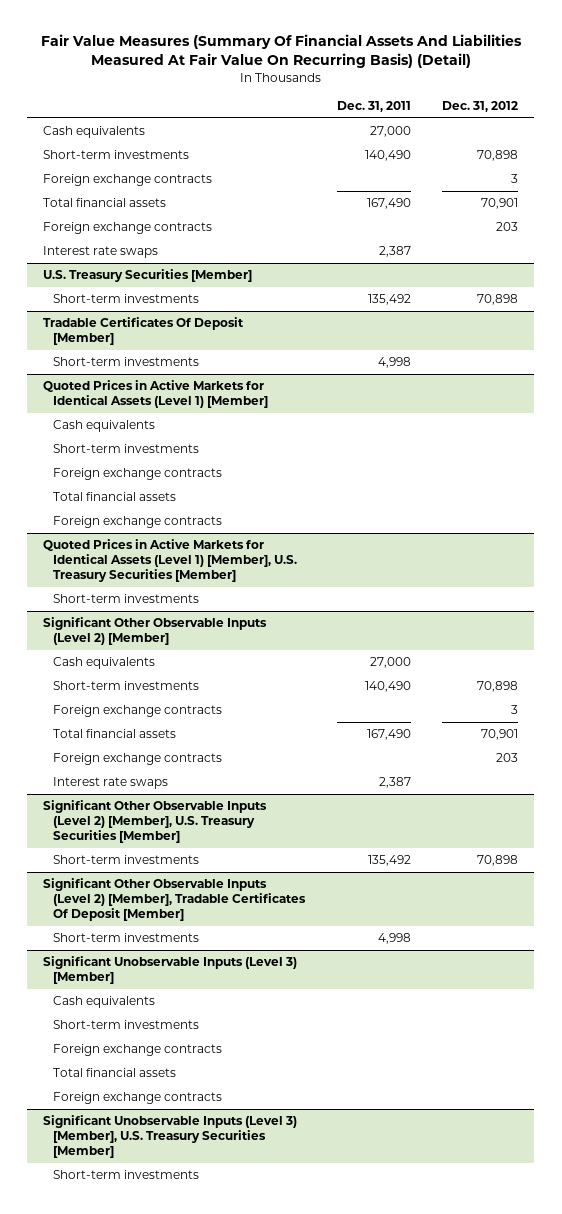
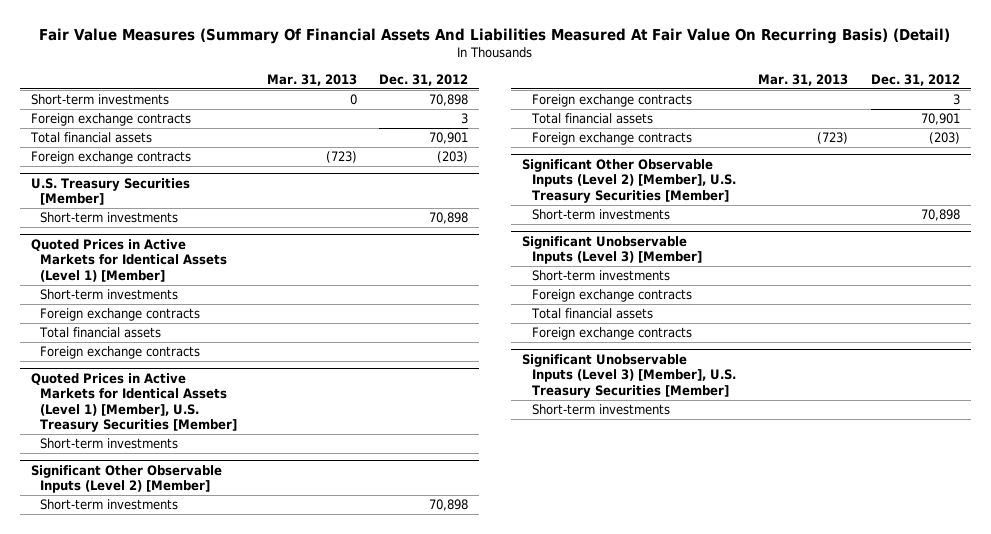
[336,100,411,112] Dec. 31, 2011 -> none
none -> [266,73,357,86] Mar. 31, 2013
[43,126,146,139] Cash equivalents -> none
[43,246,159,259] Interest rate swaps -> none
[496,222,519,232] 203 -> [437,151,469,164] (203)
[43,317,245,346] Tradable Certificates Of Deposit [Member] -> none
[52,357,199,367] Short-term investments -> none
[52,420,155,433] Cash equivalents -> none
[52,657,155,670] Cash equivalents -> none
[52,777,168,790] Interest rate swaps -> none
[496,753,519,763] 203 -> [928,132,960,145] (203)
[43,878,306,922] Significant Other Observable Inputs (Level 2) [Member], Tradable Certificates Of Deposit [Member] -> none
[52,933,199,943] Short-term investments -> none
[52,996,155,1009] Cash equivalents -> none

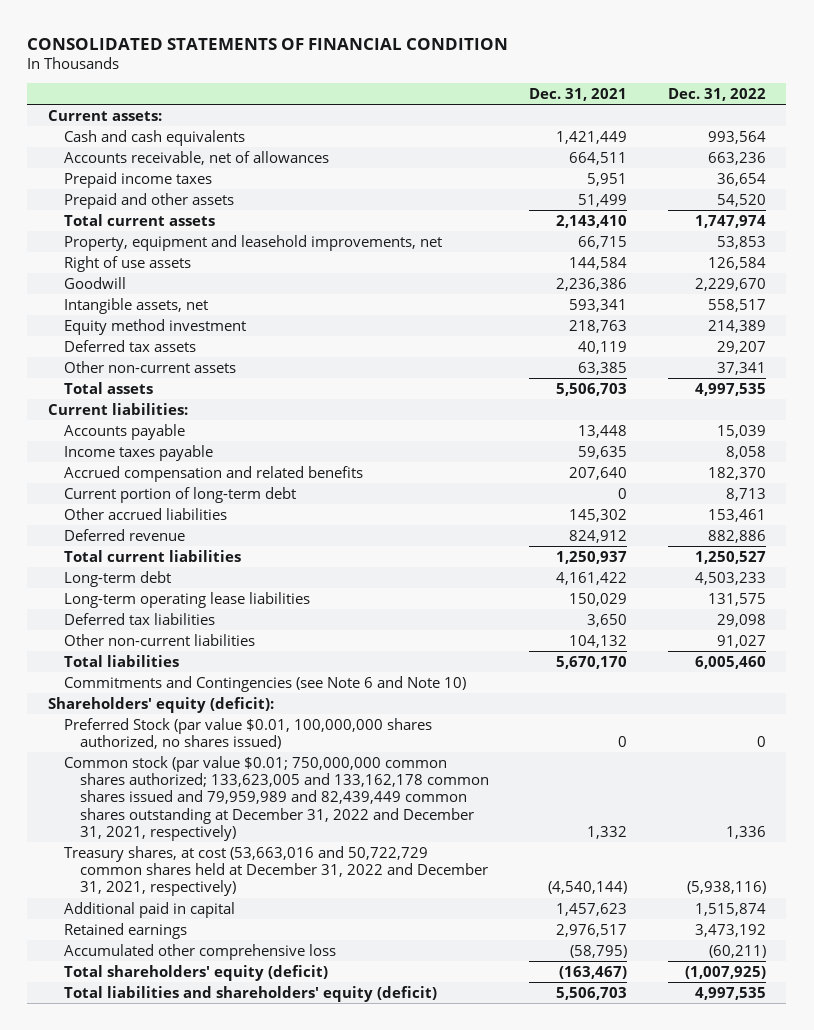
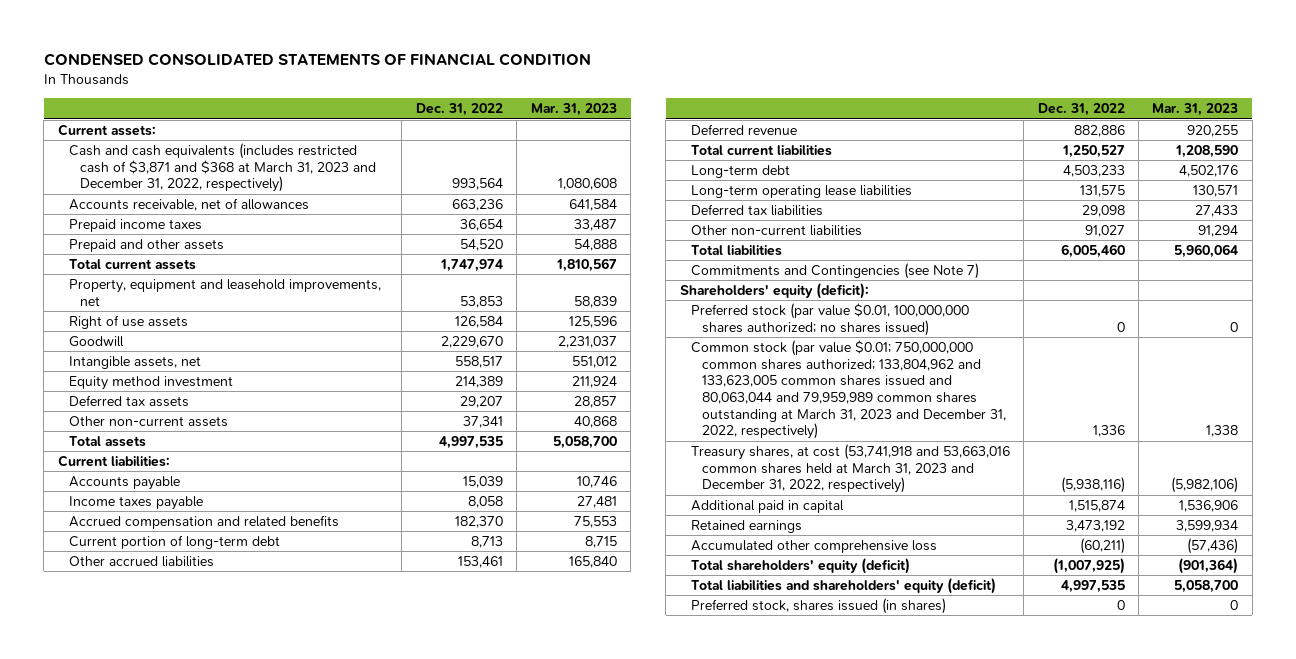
[27,37,509,50] CONSOLIDATED STATEMENTS OF FINANCIAL CONDITION -> [43,53,591,67] CONDENSED CONSOLIDATED STATEMENTS OF FINANCIAL CONDITION
[529,87,628,101] Dec. 31, 2021 -> none
none -> [530,103,617,117] Mar. 31, 2023
[63,129,245,146] Cash and cash equivalents -> [68,142,376,193] Cash and cash equivalents (includes restricted cash of $3,871 and $368 at March 31, 2023 and December 31, 2022, respectively)
[63,675,466,692] Commitments and Contingencies (see Note 6 and Note 10) -> [690,262,979,279] Commitments and Contingencies (see Note 7)
[63,717,432,749] Preferred Stock (par value $0.01, 100,000,000 shares authorized, no shares issued) -> [690,302,969,336] Preferred stock (par value $0.01, 100,000,000 shares authorized; no shares issued)
[63,755,489,841] Common stock (par value $0.01; 750,000,000 common shares authorized; 133,623,005 and 133,162,178 common shares issued and 79,959,989 and 82,439,449 common shares outstanding at December 31, 2022 and December 31, 2021, respectively) -> [690,339,1006,440] Common stock (par value $0.01; 750,000,000 common shares authorized; 133,804,962 and 133,623,005 common shares issued and 80,063,044 and 79,959,989 common shares outstanding at March 31, 2023 and December 31, 2022, respectively)
[63,845,488,897] Treasury shares, at cost (53,663,016 and 50,722,729 common shares held at December 31, 2022 and December 31, 2021, respectively) -> [690,443,1010,494] Treasury shares, at cost (53,741,918 and 53,663,016 common shares held at March 31, 2023 and December 31, 2022, respectively)
none -> [690,597,946,614] Preferred stock, shares issued (in shares)

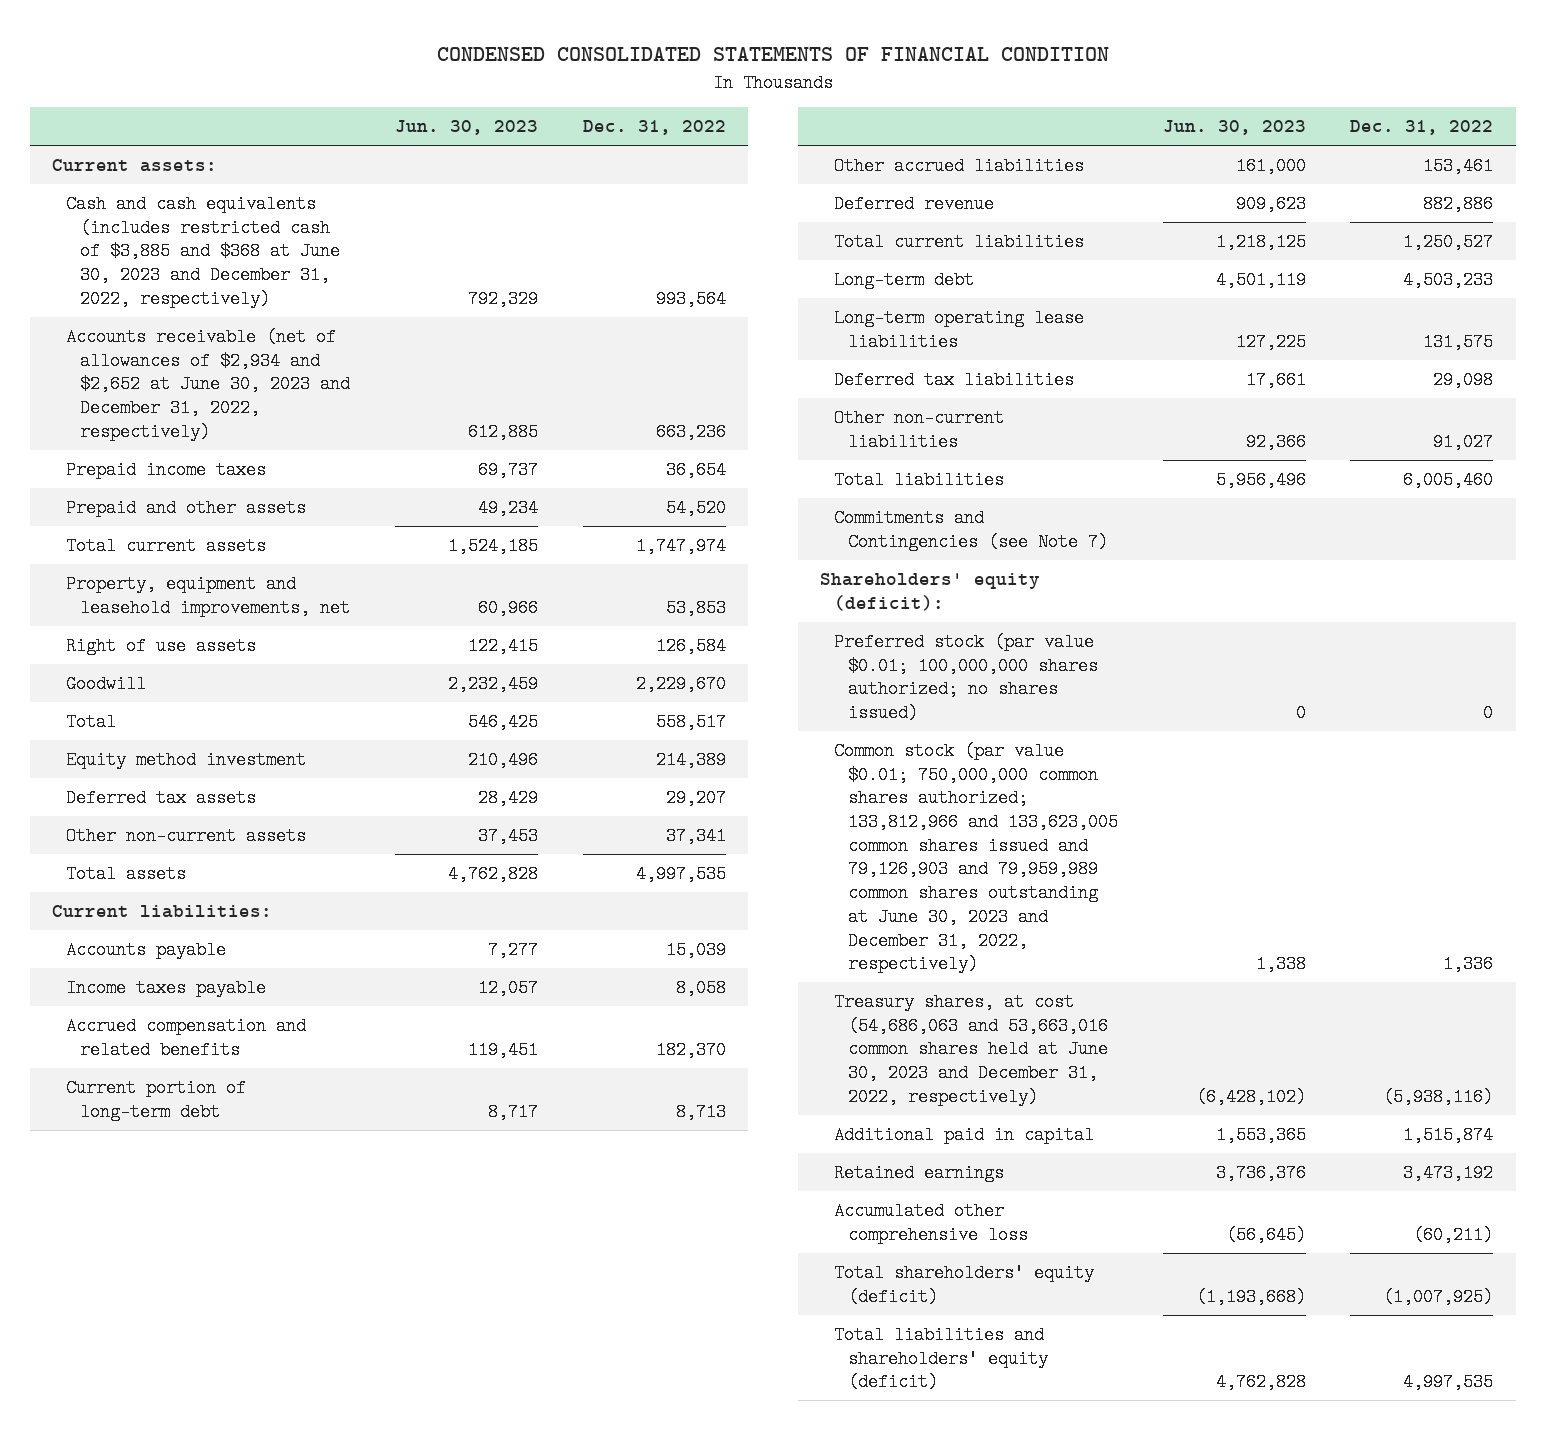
[530,103,617,117] Mar. 31, 2023 -> none
none -> [394,120,538,136] Jun. 30, 2023
[68,142,376,193] Cash and cash equivalents (includes restricted cash of $3,871 and $368 at March 31, 2023 and December 31, 2022, respectively) -> [66,195,341,308] Cash and cash equivalents (includes restricted cash of $3,885 and $368 at June 30, 2023 and December 31, 2022, respectively)
[68,197,309,211] Accounts receivable, net of allowances -> [66,328,351,441] Accounts receivable (net of allowances of $2,934 and $2,652 at June 30, 2023 and December 31, 2022, respectively)
[68,355,201,369] Intangible assets, net -> [66,713,117,732] Total
[690,302,969,336] Preferred stock (par value $0.01, 100,000,000 shares authorized; no shares issued) -> [833,633,1098,723] Preferred stock (par value $0.01; 100,000,000 shares authorized; no shares issued)
[690,339,1006,440] Common stock (par value $0.01; 750,000,000 common shares authorized; 133,804,962 and 133,623,005 common shares issued and 80,063,044 and 79,959,989 common shares outstanding at March 31, 2023 and December 31, 2022, respectively) -> [833,742,1118,974] Common stock (par value $0.01; 750,000,000 common shares authorized; 133,812,966 and 133,623,005 common shares issued and 79,126,903 and 79,959,989 common shares outstanding at June 30, 2023 and December 31, 2022, respectively)
[690,443,1010,494] Treasury shares, at cost (53,741,918 and 53,663,016 common shares held at March 31, 2023 and December 31, 2022, respectively) -> [833,993,1108,1106] Treasury shares, at cost (54,686,063 and 53,663,016 common shares held at June 30, 2023 and December 31, 2022, respectively)
[690,597,946,614] Preferred stock, shares issued (in shares) -> none

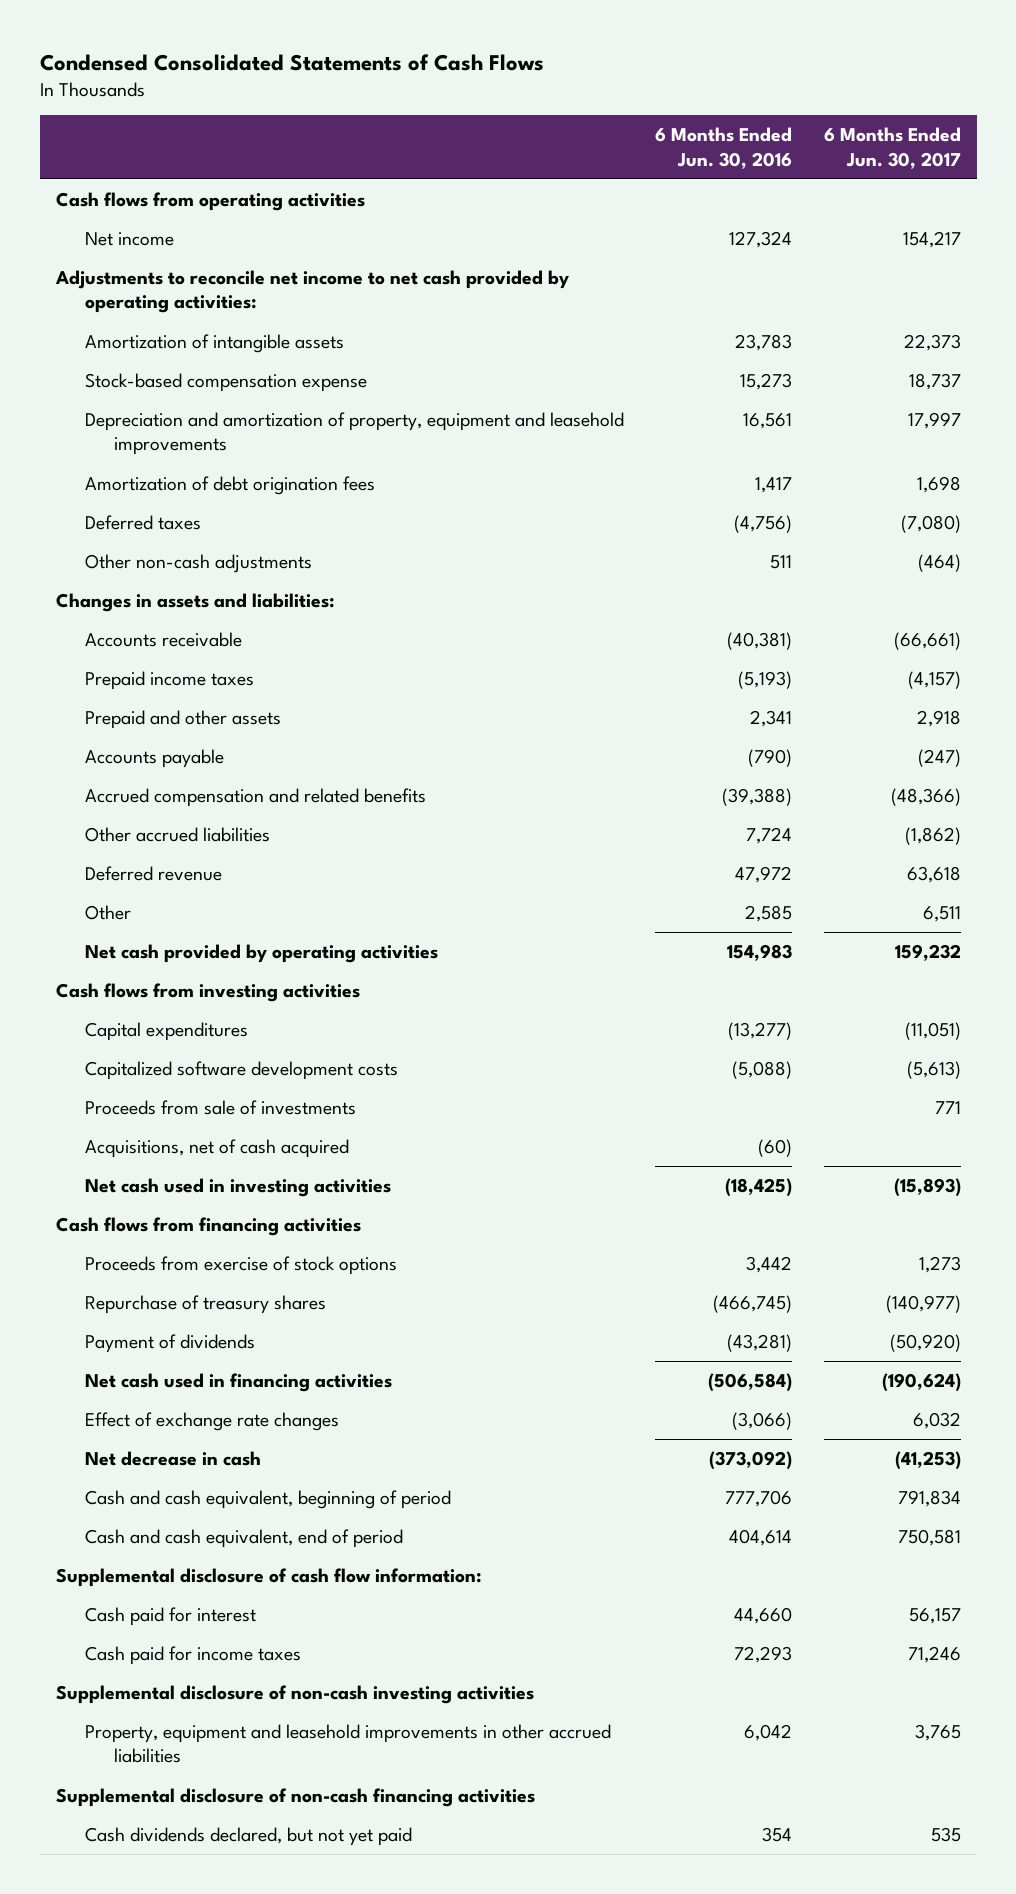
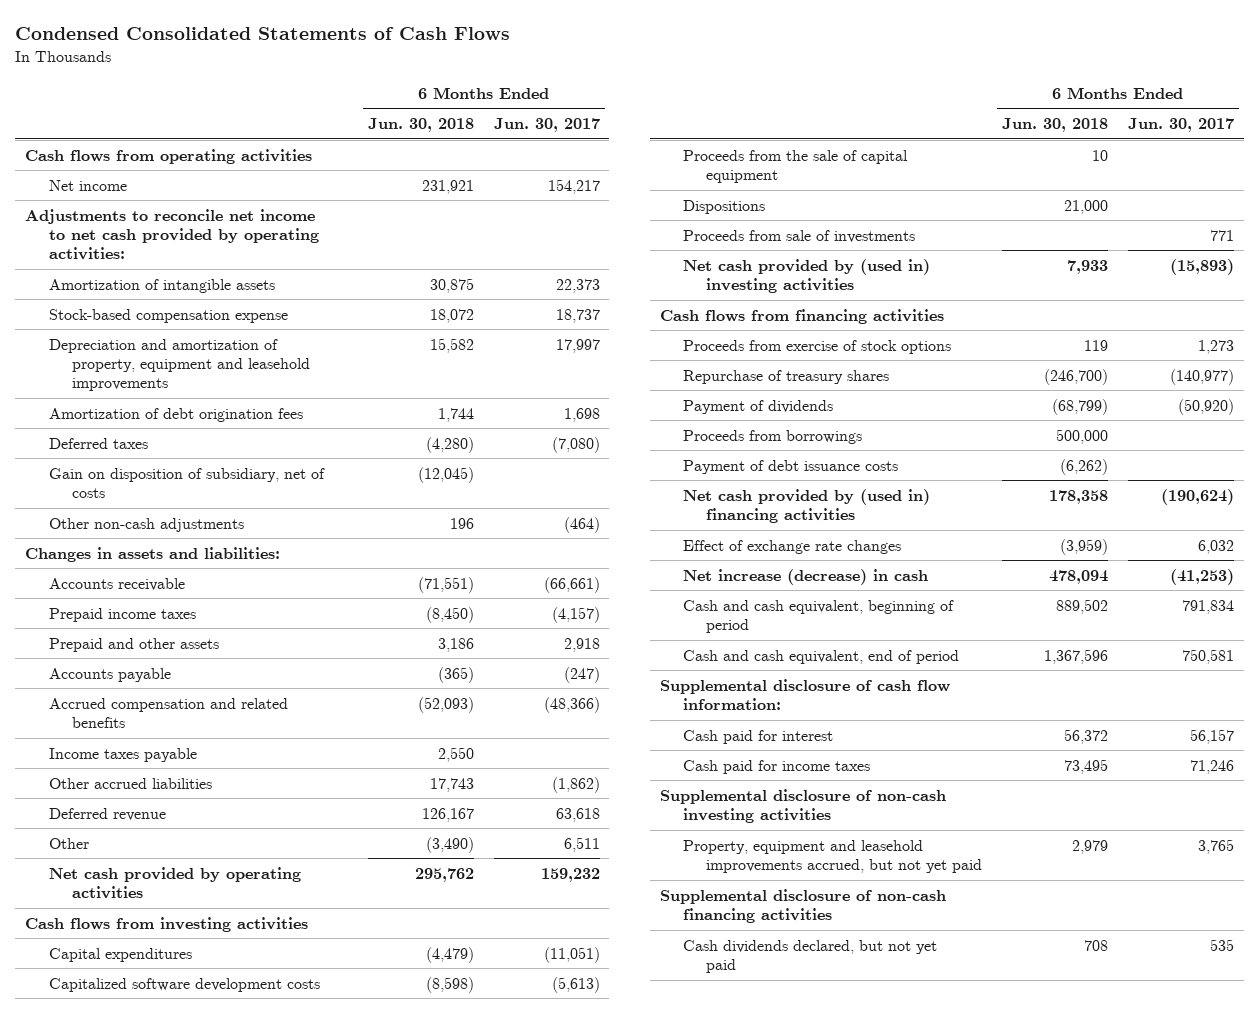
[655,127,793,169] 6 Months Ended Jun. 30, 2016 -> none
none -> [367,118,474,133] Jun. 30, 2018
none -> [48,467,325,498] Gain on disposition of subsidiary, net of costs
none -> [48,747,197,762] Income taxes payable
none -> [682,149,908,183] Proceeds from the sale of capital equipment
none -> [682,199,765,214] Dispositions
[84,1138,349,1158] Acquisitions, net of cash acquired -> none
[84,1177,391,1197] Net cash used in investing activities -> [682,258,930,293] Net cash provided by (used in) investing activities
none -> [682,429,862,444] Proceeds from borrowings
none -> [682,459,898,474] Payment of debt issuance costs
[84,1372,392,1392] Net cash used in financing activities -> [682,488,930,523] Net cash provided by (used in) financing activities
[84,1450,261,1466] Net decrease in cash -> [682,568,928,585] Net increase (decrease) in cash
[84,1723,611,1764] Property, equipment and leasehold improvements in other accrued liabilities -> [682,839,983,873] Property, equipment and leasehold improvements accrued, but not yet paid

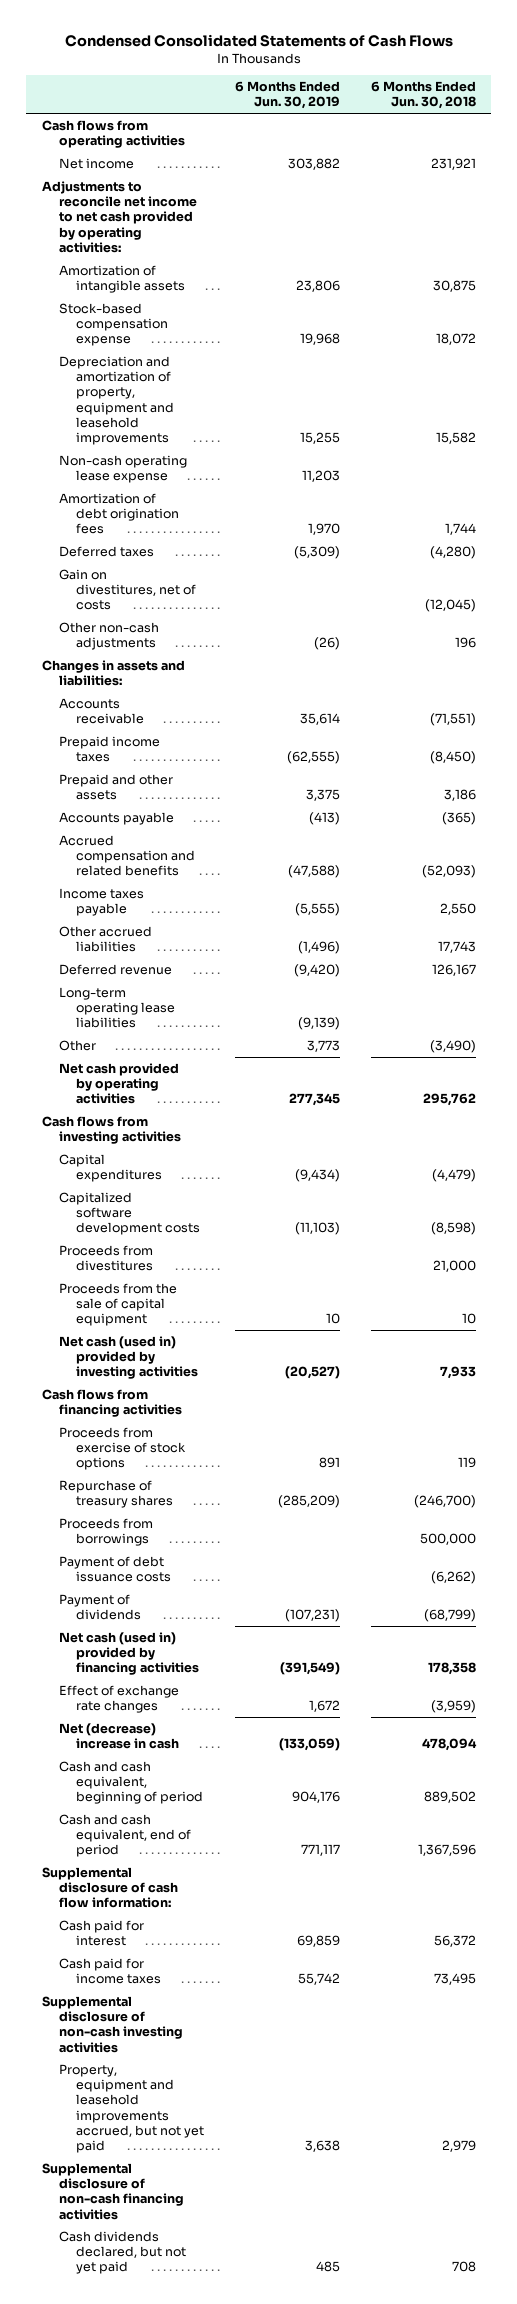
[493,118,600,133] Jun. 30, 2017 -> none
none -> [234,81,340,110] 6 Months Ended Jun. 30, 2019
none -> [58,454,187,484] Non-cash operating lease expense
[48,467,325,498] Gain on disposition of subsidiary, net of costs -> [58,568,197,611] Gain on divestitures, net of costs
none -> [58,986,176,1029] Long-term operating lease liabilities
none -> [58,1244,154,1272] Proceeds from divestitures
[682,199,765,214] Dispositions -> none
[682,229,915,243] Proceeds from sale of investments -> none
[682,258,930,293] Net cash provided by (used in) investing activities -> [58,1335,199,1380] Net cash (used in) provided by investing activities
[682,399,833,414] Payment of dividends -> [58,1593,142,1621] Payment of dividends
[682,488,930,523] Net cash provided by (used in) financing activities -> [58,1631,200,1676] Net cash (used in) provided by financing activities
[682,568,928,585] Net increase (decrease) in cash -> [58,1722,180,1750] Net (decrease) increase in cash

